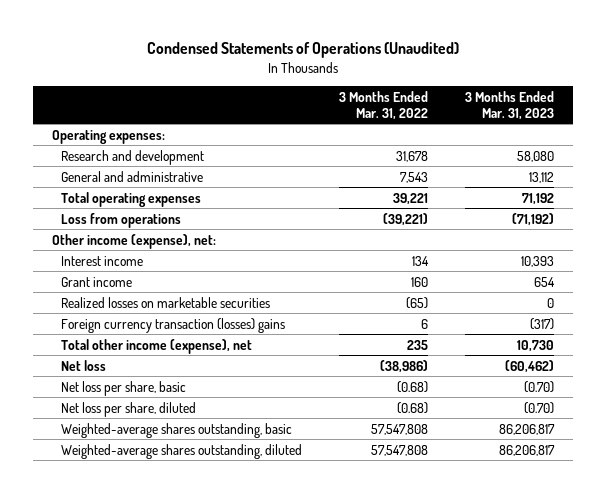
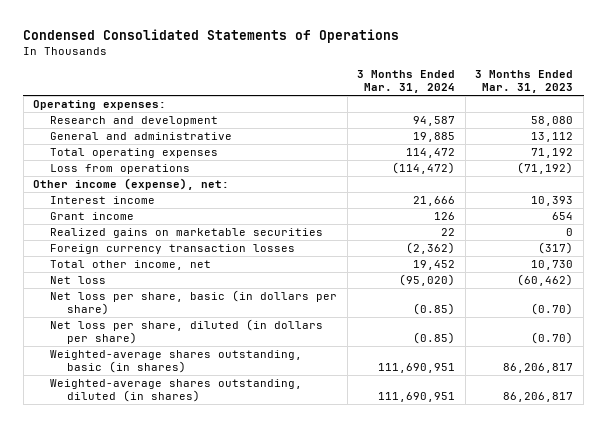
[147,42,460,59] Condensed Statements of Operations (Unaudited) -> [23,29,400,44] Condensed Consolidated Statements of Operations
[339,90,429,120] 3 Months Ended Mar. 31, 2022 -> none
none -> [357,70,456,94] 3 Months Ended Mar. 31, 2024
[61,296,271,308] Realized losses on marketable securities -> [50,228,324,239] Realized gains on marketable securities
[61,317,286,333] Foreign currency transaction (losses) gains -> [50,244,296,255] Foreign currency transaction losses
[61,338,253,354] Total other income (expense), net -> [50,260,212,271] Total other income, net
[61,380,187,396] Net loss per share, basic -> [50,290,338,315] Net loss per share, basic (in dollars per share)
[61,401,197,417] Net loss per share, diluted -> [50,319,324,344] Net loss per share, diluted (in dollars per share)
[61,422,293,438] Weighted-average shares outstanding, basic -> [50,350,303,373] Weighted-average shares outstanding, basic (in shares)
[61,443,303,459] Weighted-average shares outstanding, diluted -> [50,379,303,402] Weighted-average shares outstanding, diluted (in shares)

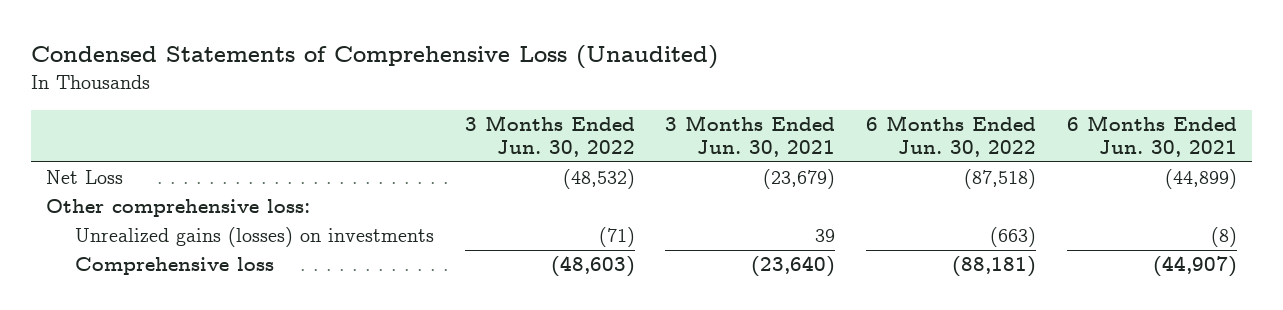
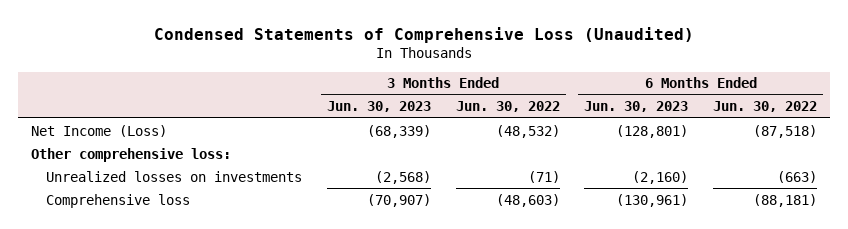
[665,114,836,158] 3 Months Ended Jun. 30, 2021 -> none
[1066,114,1237,158] 6 Months Ended Jun. 30, 2021 -> none
none -> [326,101,431,113] Jun. 30, 2023
none -> [584,101,689,113] Jun. 30, 2023
[46,170,124,185] Net Loss -> [30,124,167,137] Net Income (Loss)
[74,227,434,248] Unrealized gains (losses) on investments -> [45,170,302,182] Unrealized losses on investments

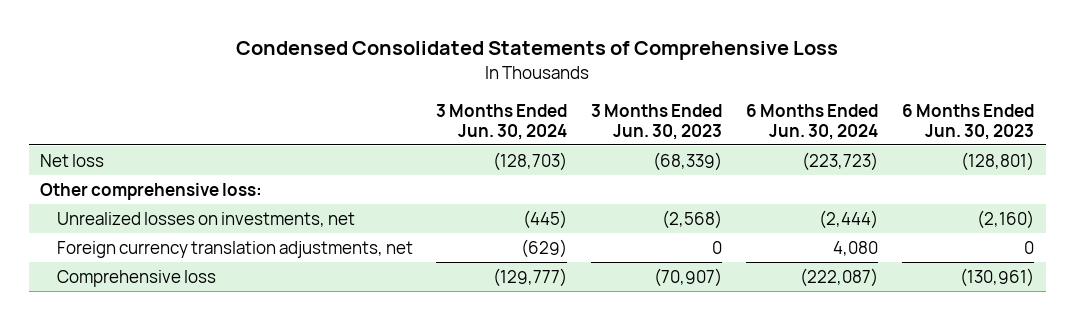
[153,26,694,43] Condensed Statements of Comprehensive Loss (Unaudited) -> [236,41,839,61] Condensed Consolidated Statements of Comprehensive Loss
[455,101,560,113] Jun. 30, 2022 -> none
[713,101,818,113] Jun. 30, 2022 -> none
none -> [436,103,568,140] 3 Months Ended Jun. 30, 2024
none -> [746,103,879,140] 6 Months Ended Jun. 30, 2024
[30,124,167,137] Net Income (Loss) -> [40,153,105,167] Net loss
[45,170,302,182] Unrealized losses on investments -> [56,211,355,227] Unrealized losses on investments, net
none -> [56,240,413,258] Foreign currency translation adjustments, net

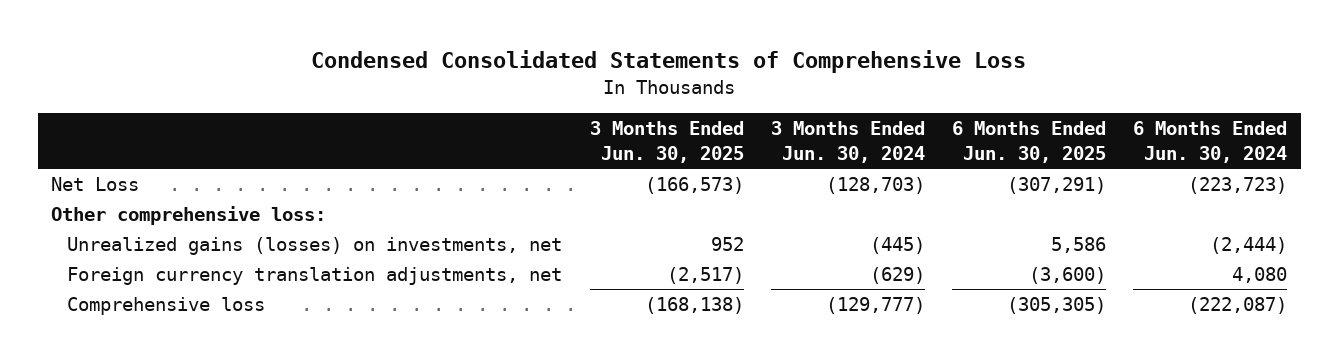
[591,103,723,140] 3 Months Ended Jun. 30, 2023 -> none
[901,103,1034,140] 6 Months Ended Jun. 30, 2023 -> none
none -> [589,120,744,163] 3 Months Ended Jun. 30, 2025
none -> [951,120,1106,163] 6 Months Ended Jun. 30, 2025
[40,153,105,167] Net loss -> [51,177,140,192] Net Loss
[56,211,355,227] Unrealized losses on investments, net -> [67,237,563,256] Unrealized gains (losses) on investments, net

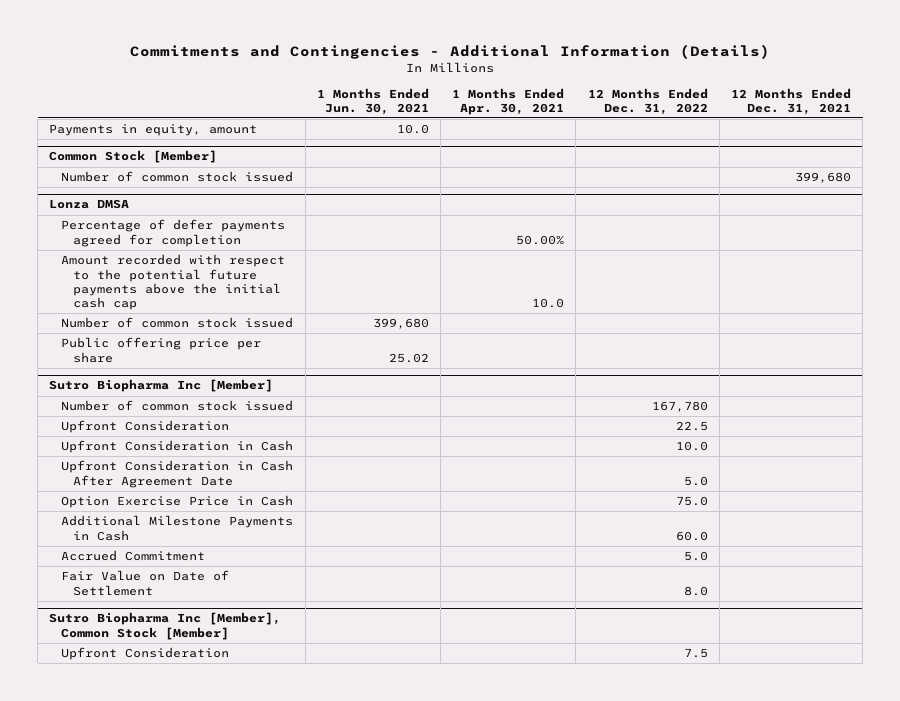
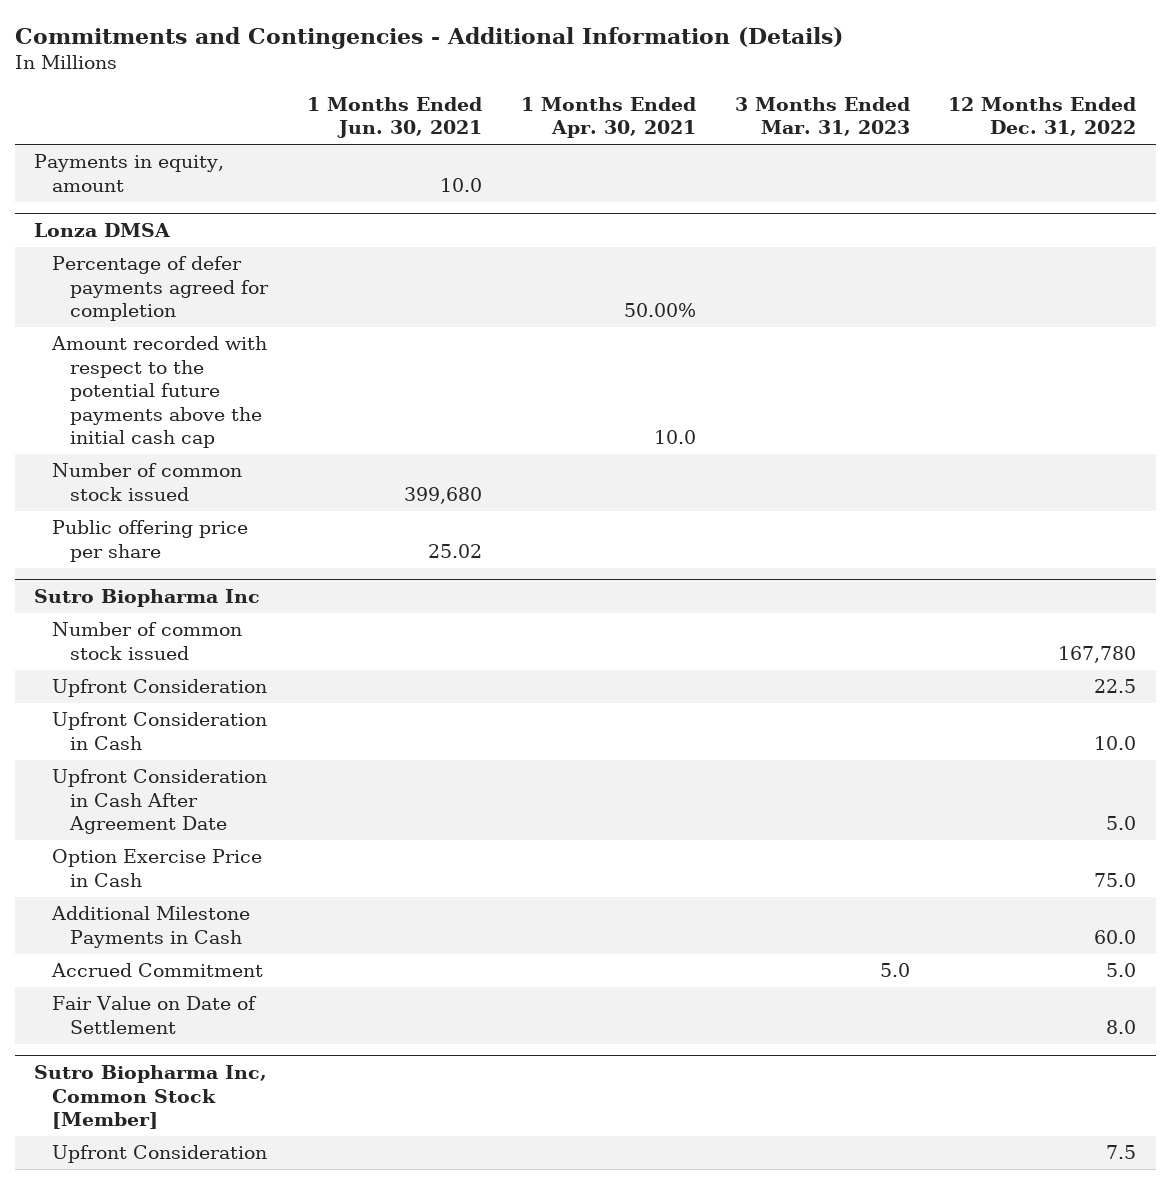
[731,87,852,115] 12 Months Ended Dec. 31, 2021 -> none
none -> [734,96,910,137] 3 Months Ended Mar. 31, 2023
[49,150,218,164] Common Stock [Member] -> none
[61,171,294,183] Number of common stock issued -> none
[49,379,274,393] Sutro Biopharma Inc [Member] -> [34,589,261,608] Sutro Biopharma Inc
[49,612,282,640] Sutro Biopharma Inc [Member], Common Stock [Member] -> [34,1065,268,1129] Sutro Biopharma Inc, Common Stock [Member]

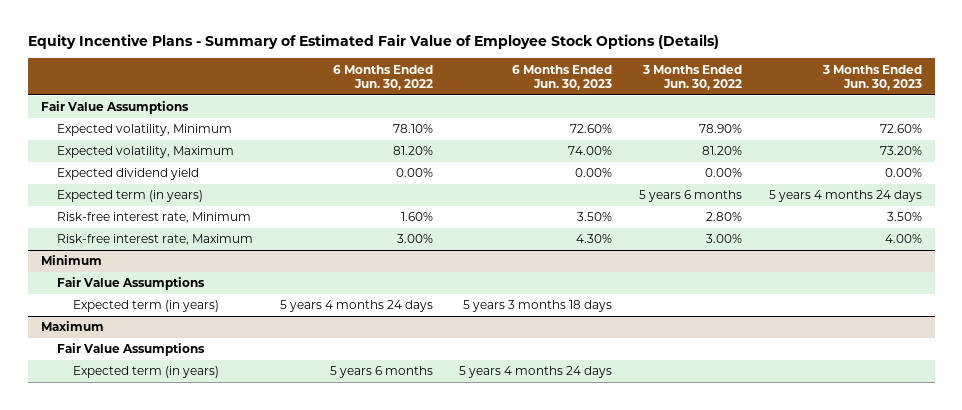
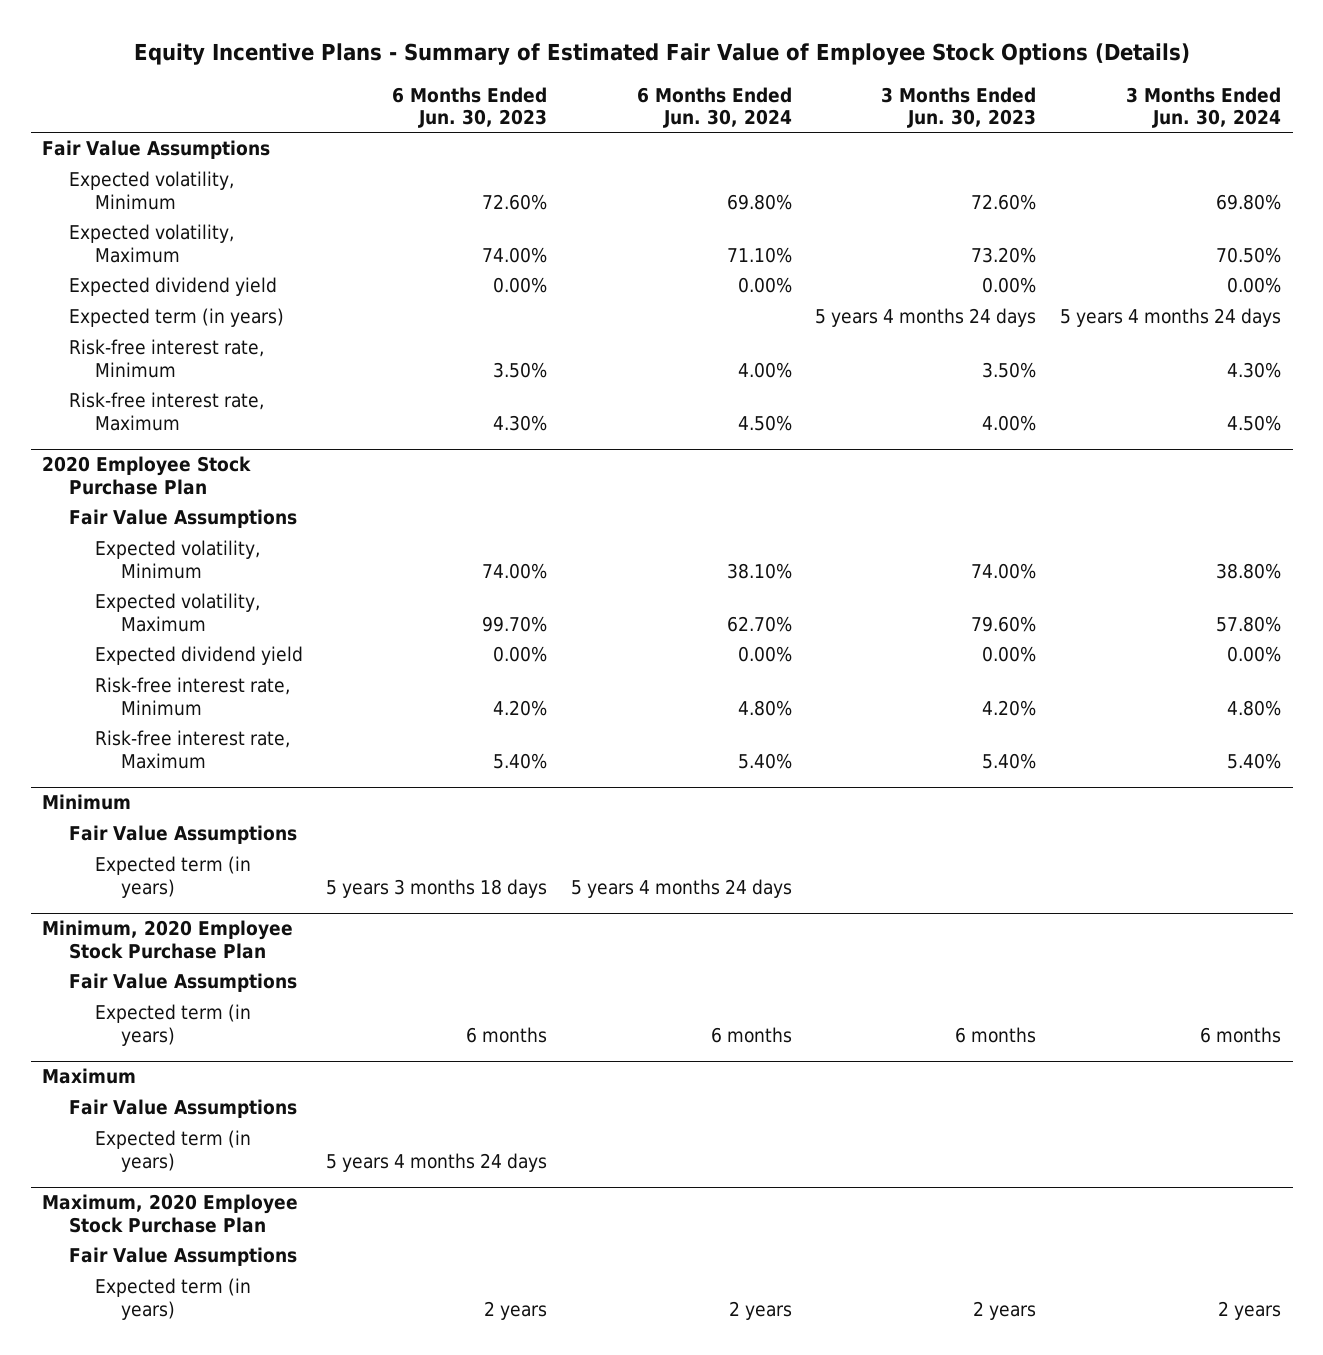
[332,64,433,91] 6 Months Ended Jun. 30, 2022 -> none
[641,64,742,91] 3 Months Ended Jun. 30, 2022 -> none
none -> [636,86,792,129] 6 Months Ended Jun. 30, 2024
none -> [1126,86,1282,129] 3 Months Ended Jun. 30, 2024
none -> [42,456,252,495] 2020 Employee Stock Purchase Plan
none -> [68,509,297,529] Fair Value Assumptions
none -> [94,540,260,579] Expected volatility, Minimum
none -> [94,593,260,632] Expected volatility, Maximum
none -> [94,646,303,666] Expected dividend yield
none -> [94,677,290,716] Risk-free interest rate, Minimum
none -> [94,730,290,769] Risk-free interest rate, Maximum
none -> [42,920,294,959] Minimum, 2020 Employee Stock Purchase Plan
none -> [68,973,297,993] Fair Value Assumptions
none -> [94,1004,251,1046] Expected term (in years)
none -> [42,1194,299,1233] Maximum, 2020 Employee Stock Purchase Plan
none -> [68,1247,297,1267] Fair Value Assumptions
none -> [94,1278,251,1320] Expected term (in years)

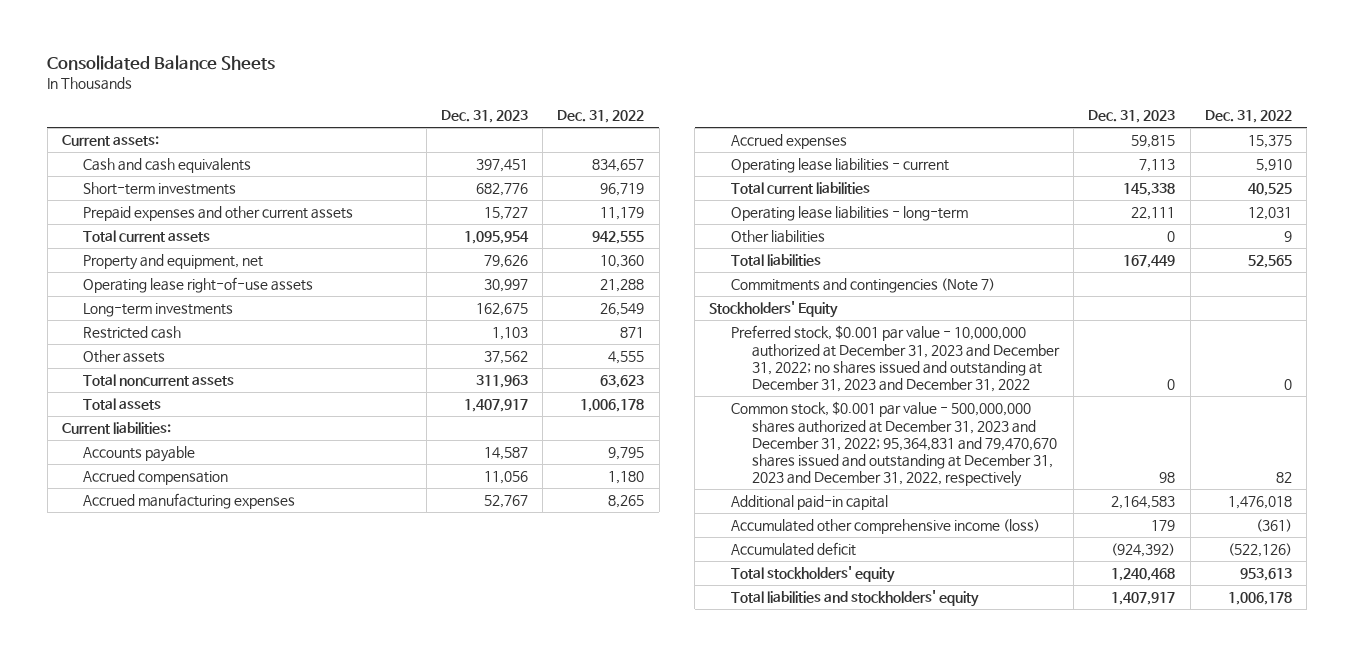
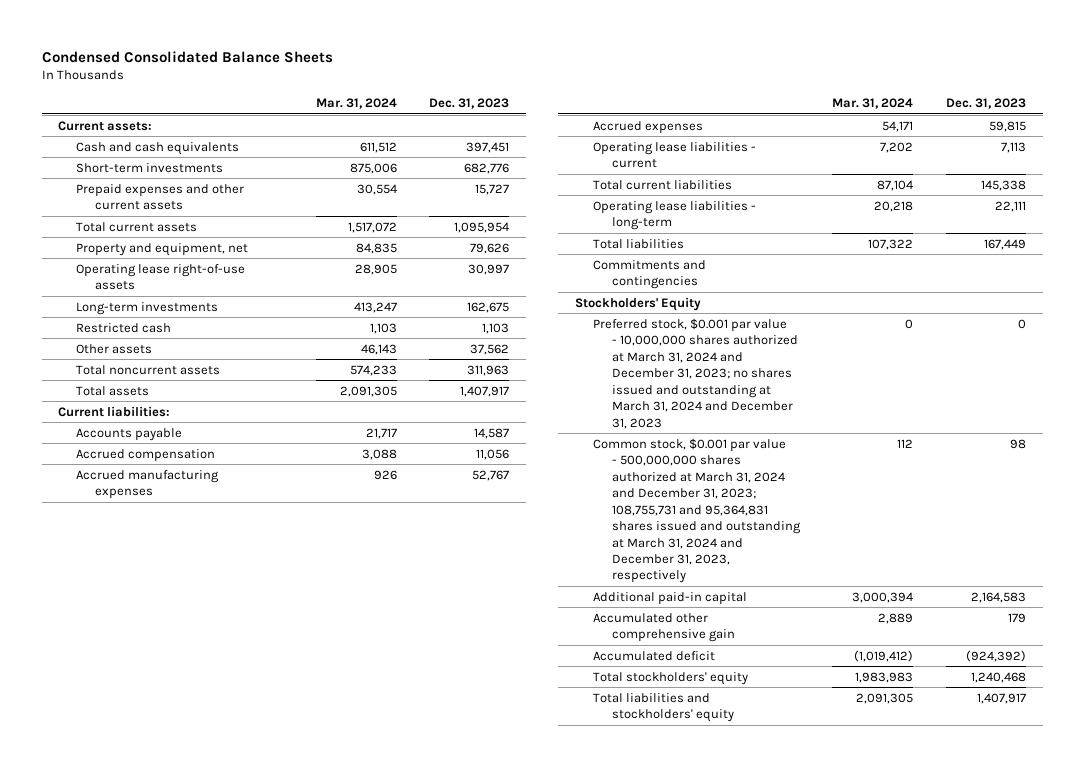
[47,55,276,71] Consolidated Balance Sheets -> [41,50,333,63] Condensed Consolidated Balance Sheets
[557,109,645,123] Dec. 31, 2022 -> none
none -> [315,98,397,110] Mar. 31, 2024
[730,230,825,244] Other liabilities -> none
[730,278,995,294] Commitments and contingencies (Note 7) -> [593,259,707,290] Commitments and contingencies
[730,325,1060,392] Preferred stock, $0.001 par value - 10,000,000 authorized at December 31, 2023 and December 31, 2022; no shares issued and outstanding at December 31, 2023 and December 31, 2022 -> [593,317,798,429] Preferred stock, $0.001 par value - 10,000,000 shares authorized at March 31, 2024 and December 31, 2023; no shares issued and outstanding at March 31, 2024 and December 31, 2023
[730,401,1057,487] Common stock, $0.001 par value - 500,000,000 shares authorized at December 31, 2023 and December 31, 2022; 95,364,831 and 79,470,670 shares issued and outstanding at December 31, 2023 and December 31, 2022, respectively -> [593,437,801,584] Common stock, $0.001 par value - 500,000,000 shares authorized at March 31, 2024 and December 31, 2023; 108,755,731 and 95,364,831 shares issued and outstanding at March 31, 2024 and December 31, 2023, respectively
[730,519,1040,535] Accumulated other comprehensive income (loss) -> [593,612,735,643] Accumulated other comprehensive gain

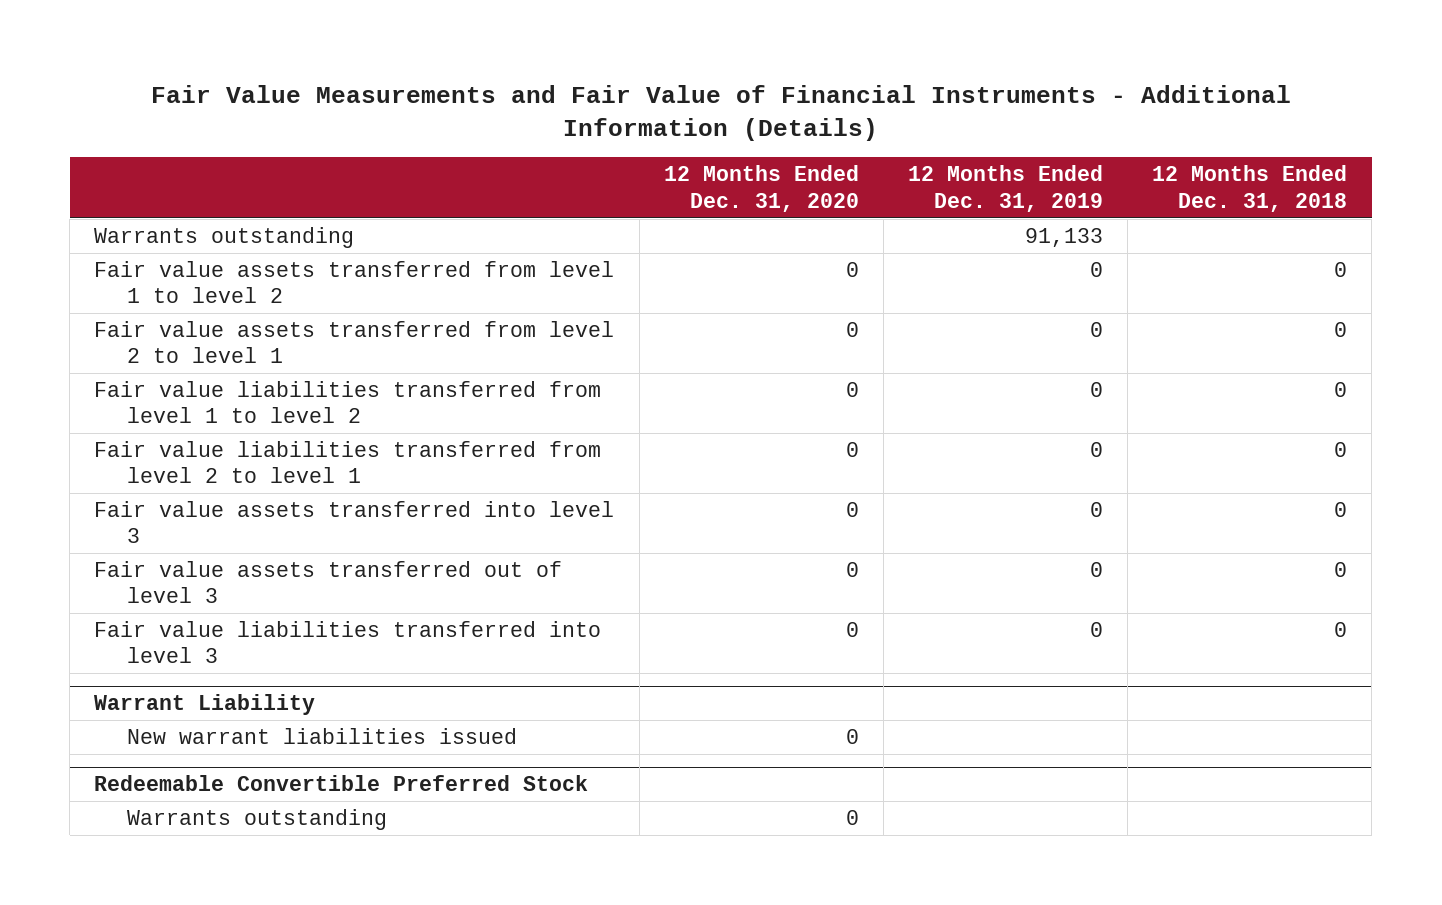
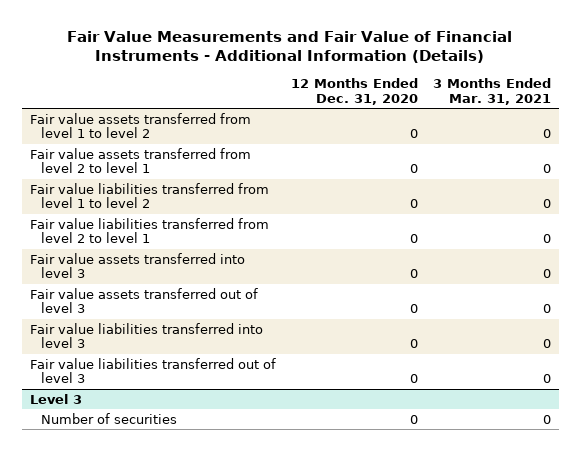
[908,165,1104,212] 12 Months Ended Dec. 31, 2019 -> none
[1152,165,1348,212] 12 Months Ended Dec. 31, 2018 -> none
none -> [433,78,552,105] 3 Months Ended Mar. 31, 2021
[94,227,355,249] Warrants outstanding -> none
[94,694,316,716] Warrant Liability -> none
[127,728,518,745] New warrant liabilities issued -> none
[94,775,589,792] Redeemable Convertible Preferred Stock -> none
[127,809,388,831] Warrants outstanding -> none
none -> [29,357,276,384] Fair value liabilities transferred out of level 3
none -> [29,393,82,404] Level 3
none -> [40,412,177,424] Number of securities

